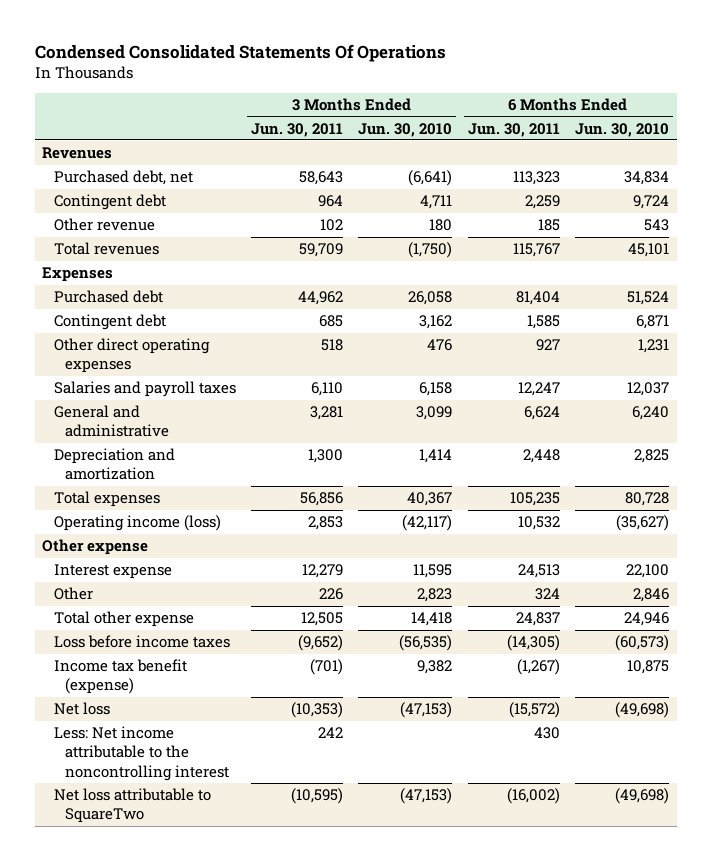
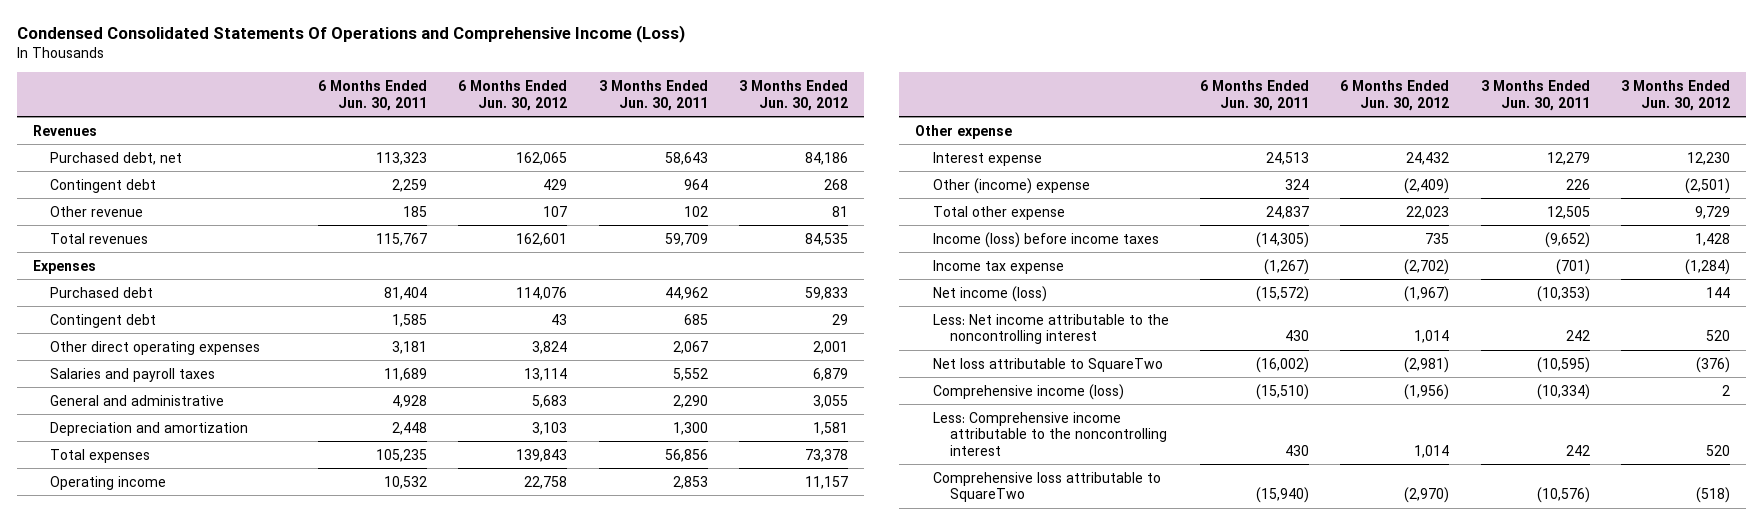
[34,43,446,62] Condensed Consolidated Statements Of Operations -> [17,25,686,44] Condensed Consolidated Statements Of Operations and Comprehensive Income (Loss)
[358,122,453,137] Jun. 30, 2010 -> none
[575,122,670,137] Jun. 30, 2010 -> none
none -> [458,80,568,111] 6 Months Ended Jun. 30, 2012
none -> [738,80,848,111] 3 Months Ended Jun. 30, 2012
[321,339,344,352] 518 -> [672,340,708,354] 2,067
[535,339,560,352] 927 -> [391,340,427,354] 3,181
[311,382,344,397] 6,110 -> [672,367,708,381] 5,552
[517,382,560,397] 12,247 -> [383,367,427,381] 11,689
[310,406,344,421] 3,281 -> [672,394,708,408] 2,290
[523,406,560,421] 6,624 -> [391,394,427,408] 4,928
[53,515,221,532] Operating income (loss) -> [50,475,167,490] Operating income
[53,587,93,601] Other -> [932,177,1090,194] Other (income) expense
[53,635,230,649] Loss before income taxes -> [932,231,1159,248] Income (loss) before income taxes
[53,659,187,695] Income tax benefit (expense) -> [932,259,1064,274] Income tax expense
[53,702,110,716] Net loss -> [932,285,1047,302] Net income (loss)
none -> [932,383,1124,400] Comprehensive income (loss)
none -> [932,411,1168,456] Less: Comprehensive income attributable to the noncontrolling interest
none -> [932,471,1161,503] Comprehensive loss attributable to SquareTwo

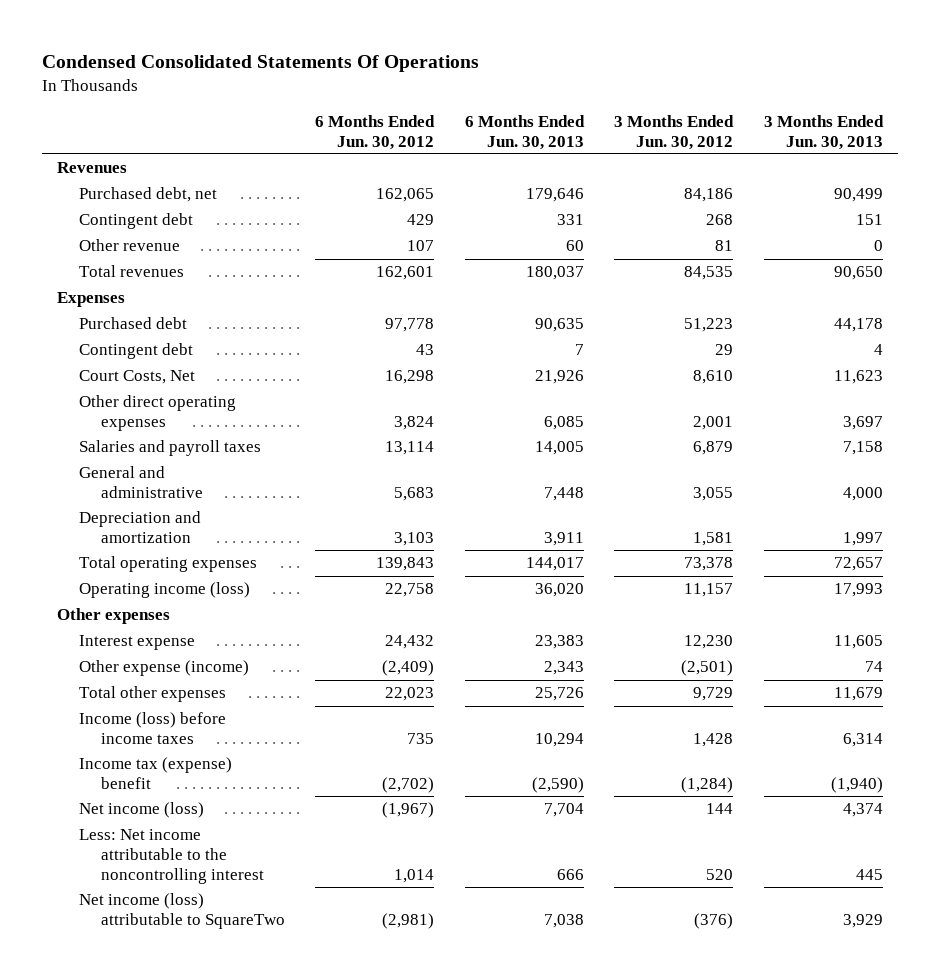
[17,25,686,44] Condensed Consolidated Statements Of Operations and Comprehensive Income (Loss) -> [41,55,479,73] Condensed Consolidated Statements Of Operations
[317,80,427,111] 6 Months Ended Jun. 30, 2011 -> none
[598,80,708,111] 3 Months Ended Jun. 30, 2011 -> none
none -> [464,114,585,150] 6 Months Ended Jun. 30, 2013
none -> [763,114,884,150] 3 Months Ended Jun. 30, 2013
[516,286,568,300] 114,076 -> [385,318,435,333] 97,778
[804,286,848,300] 59,833 -> [684,318,734,333] 51,223
none -> [78,370,195,385] Court Costs, Net
[50,448,151,463] Total expenses -> [78,556,257,573] Total operating expenses
[50,475,167,490] Operating income -> [78,582,250,599] Operating income (loss)
[914,124,1012,139] Other expense -> [57,608,171,625] Other expenses
[932,177,1090,194] Other (income) expense -> [78,660,249,677] Other expense (income)
[932,205,1065,220] Total other expense -> [78,686,226,703] Total other expenses
[932,259,1064,274] Income tax expense -> [78,757,232,790] Income tax (expense) benefit
[932,383,1124,400] Comprehensive income (loss) -> none
[932,411,1168,456] Less: Comprehensive income attributable to the noncontrolling interest -> none
[932,471,1161,503] Comprehensive loss attributable to SquareTwo -> none
[932,357,1163,372] Net loss attributable to SquareTwo -> [78,893,285,930] Net income (loss) attributable to SquareTwo

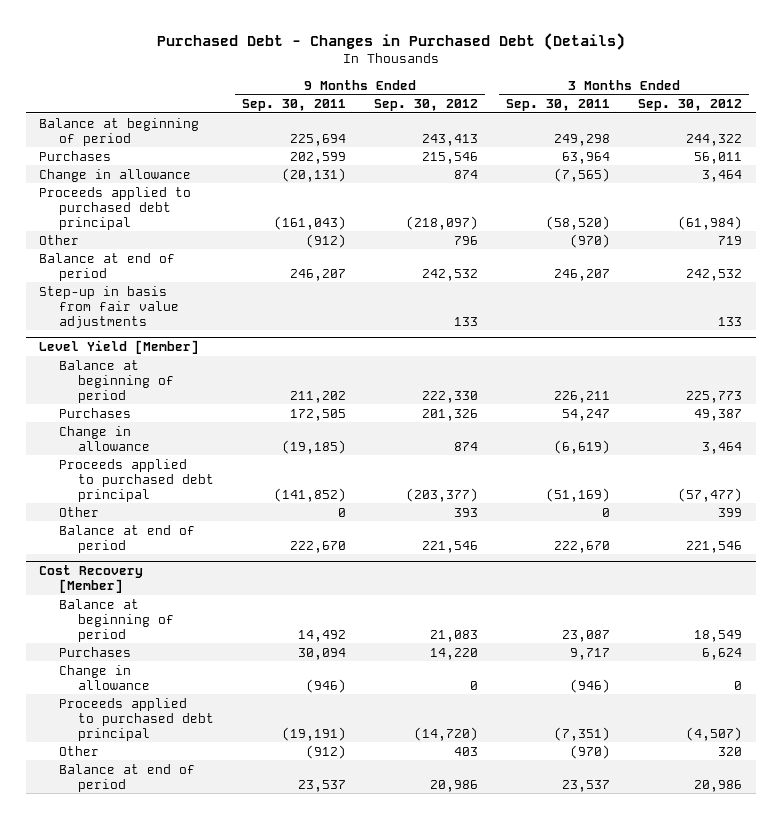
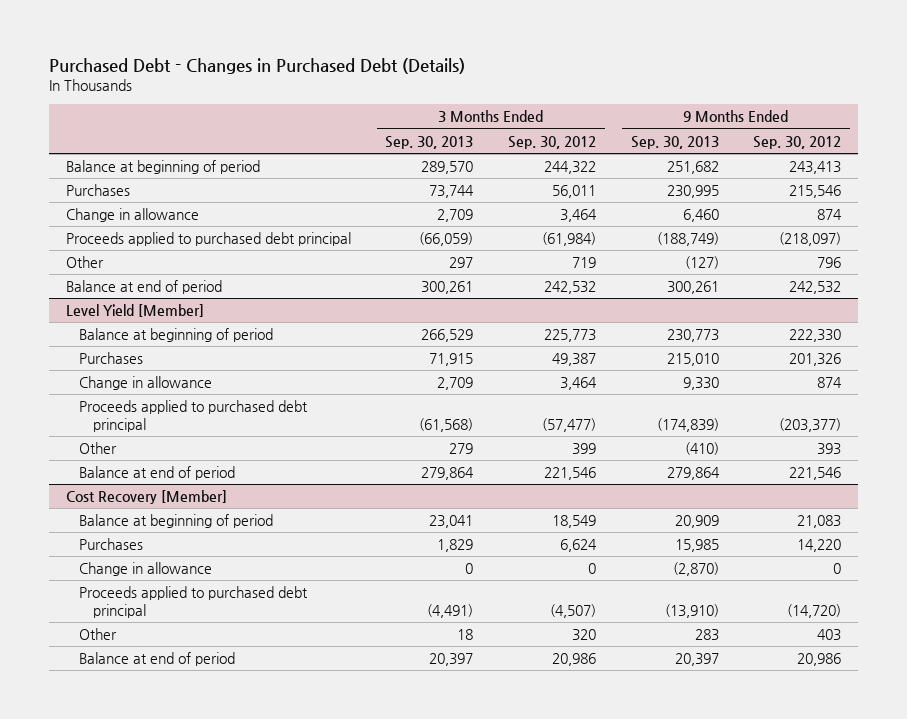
[241,99,346,112] Sep. 30, 2011 -> none
[505,99,610,112] Sep. 30, 2011 -> none
none -> [385,135,474,149] Sep. 30, 2013
none -> [630,135,719,149] Sep. 30, 2013
[39,285,179,328] Step-up in basis from fair value adjustments -> none

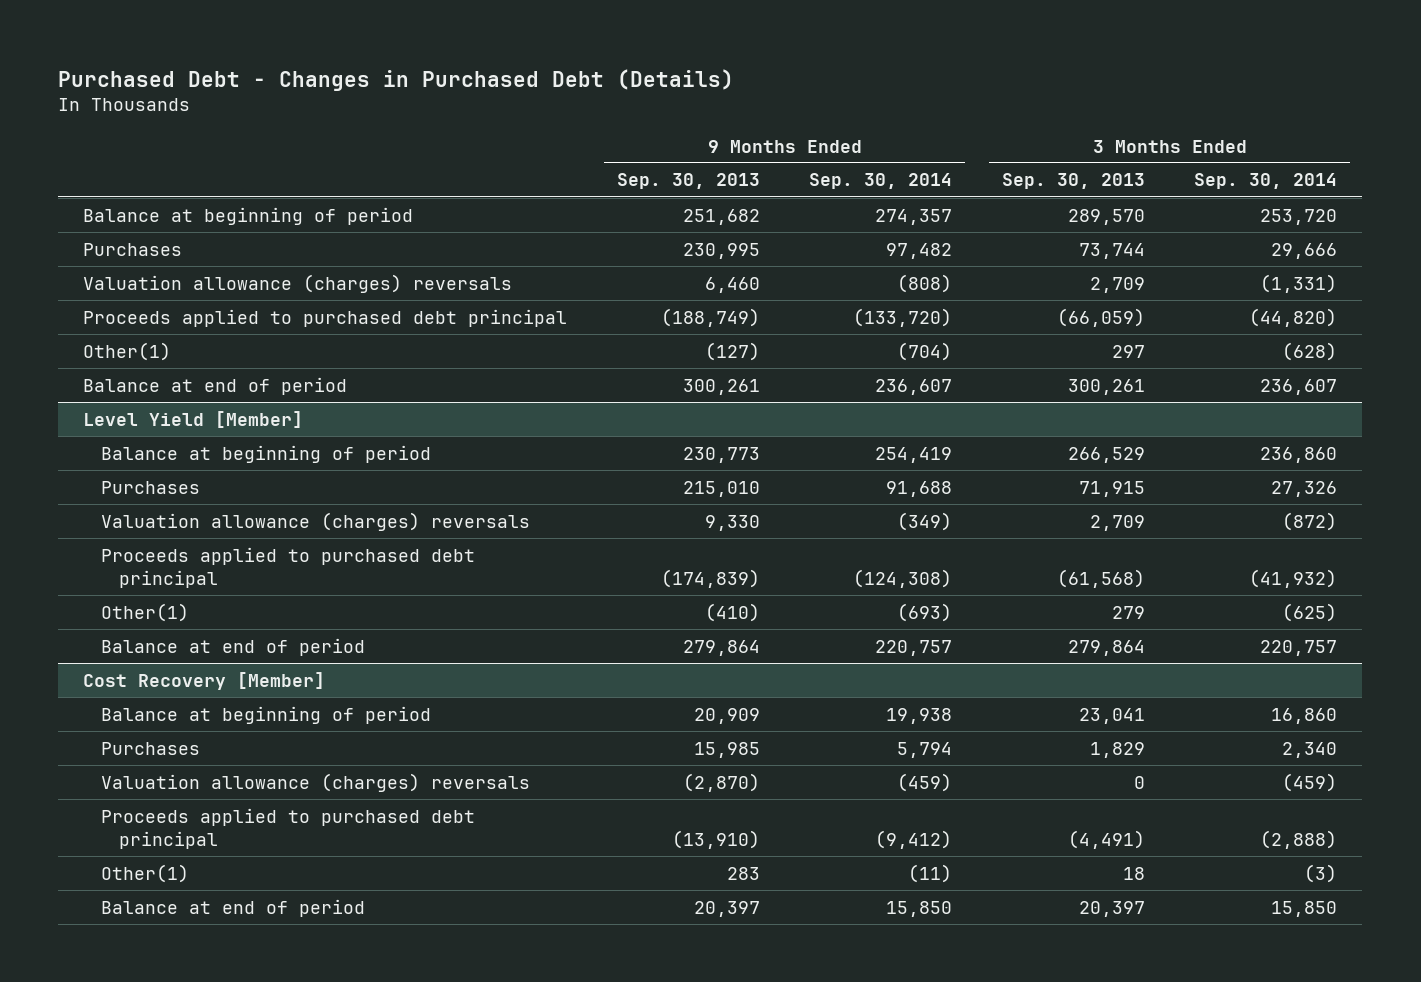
[507,135,596,149] Sep. 30, 2012 -> none
[753,135,842,149] Sep. 30, 2012 -> none
none -> [809,173,953,190] Sep. 30, 2014
none -> [1194,173,1338,190] Sep. 30, 2014
[65,208,199,223] Change in allowance -> [83,273,513,293] Valuation allowance (charges) reversals
[65,256,104,269] Other -> [83,341,172,361] Other(1)
[79,376,213,391] Change in allowance -> [101,511,531,531] Valuation allowance (charges) reversals
[79,442,118,455] Other -> [101,602,190,622] Other(1)
[79,562,213,577] Change in allowance -> [101,772,531,792] Valuation allowance (charges) reversals
[79,628,118,641] Other -> [101,863,190,883] Other(1)

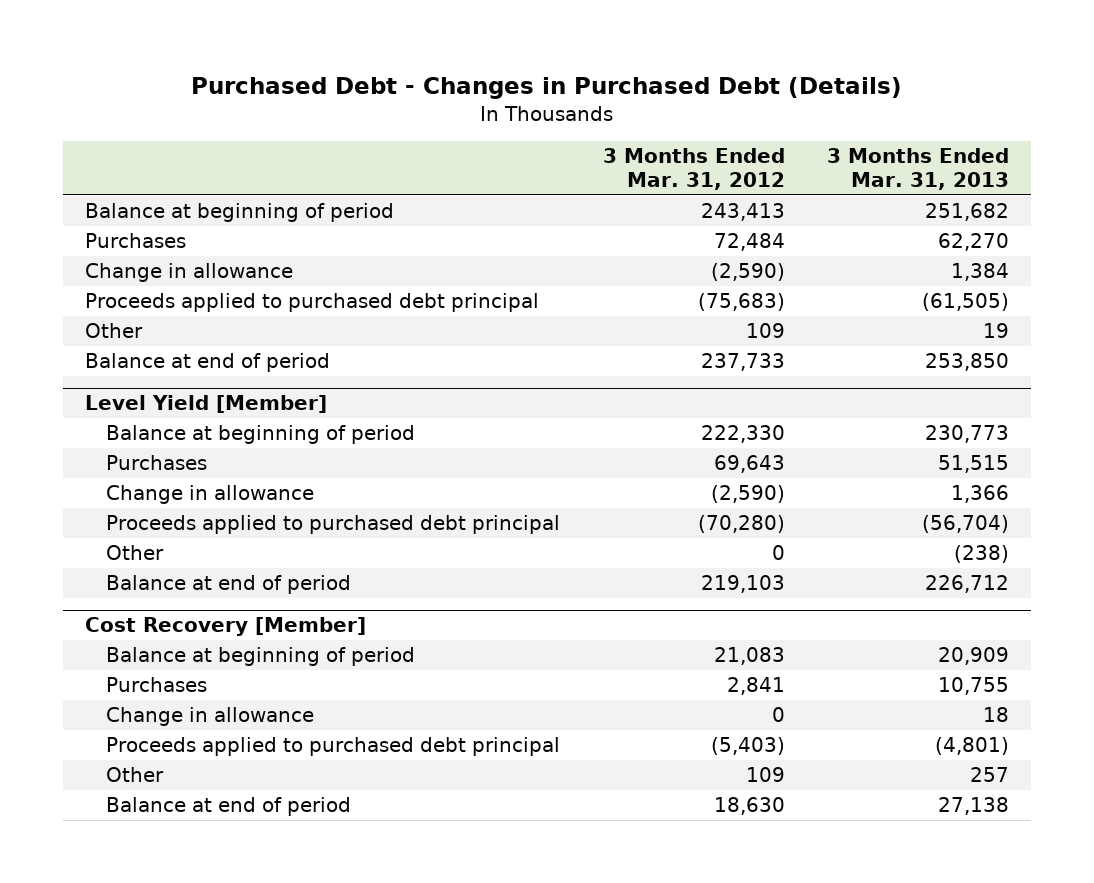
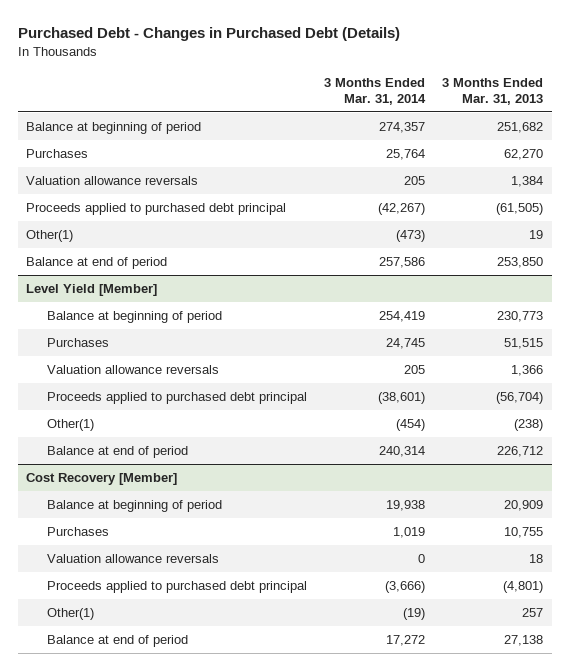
[602,148,785,191] 3 Months Ended Mar. 31, 2012 -> none
none -> [323,77,426,106] 3 Months Ended Mar. 31, 2014
[84,263,293,283] Change in allowance -> [26,175,199,185] Valuation allowance reversals
[84,323,143,339] Other -> [26,229,74,242] Other(1)
[106,485,315,505] Change in allowance -> [46,364,219,374] Valuation allowance reversals
[106,545,165,561] Other -> [46,418,94,431] Other(1)
[106,707,315,727] Change in allowance -> [46,553,219,563] Valuation allowance reversals
[106,767,165,783] Other -> [46,607,94,620] Other(1)

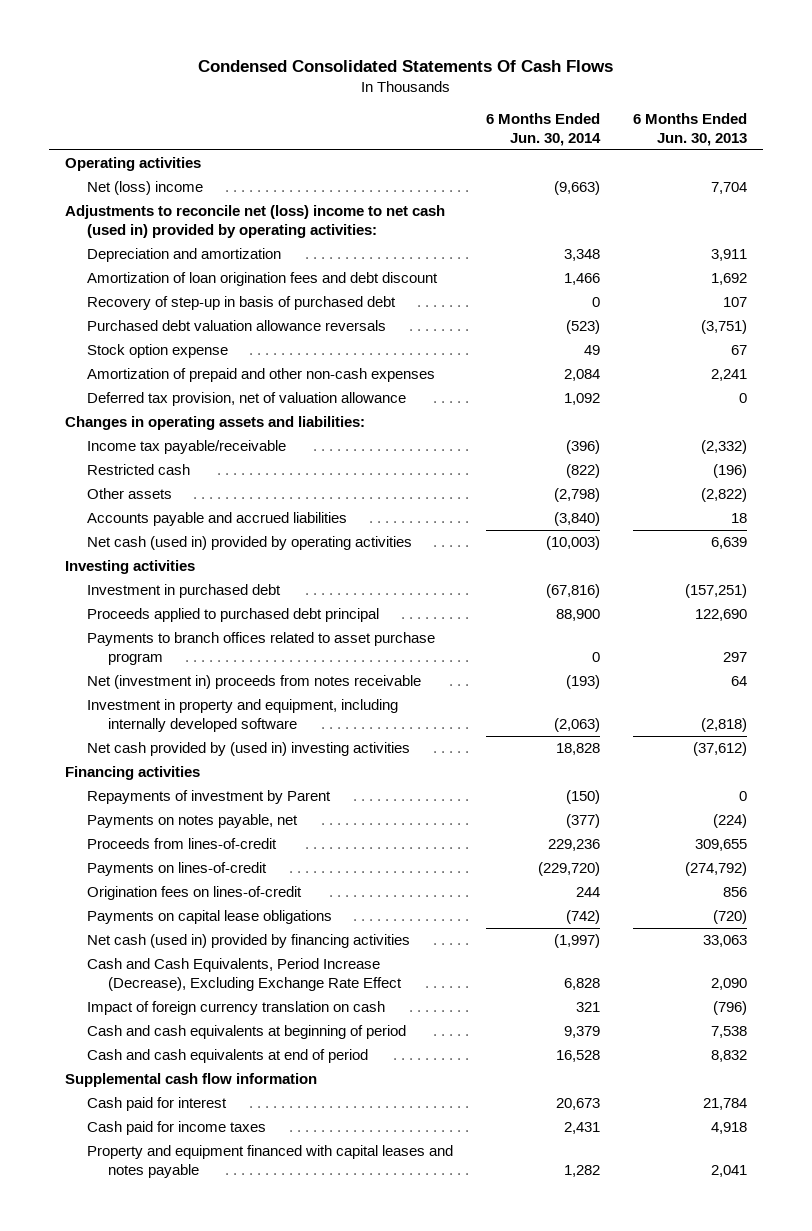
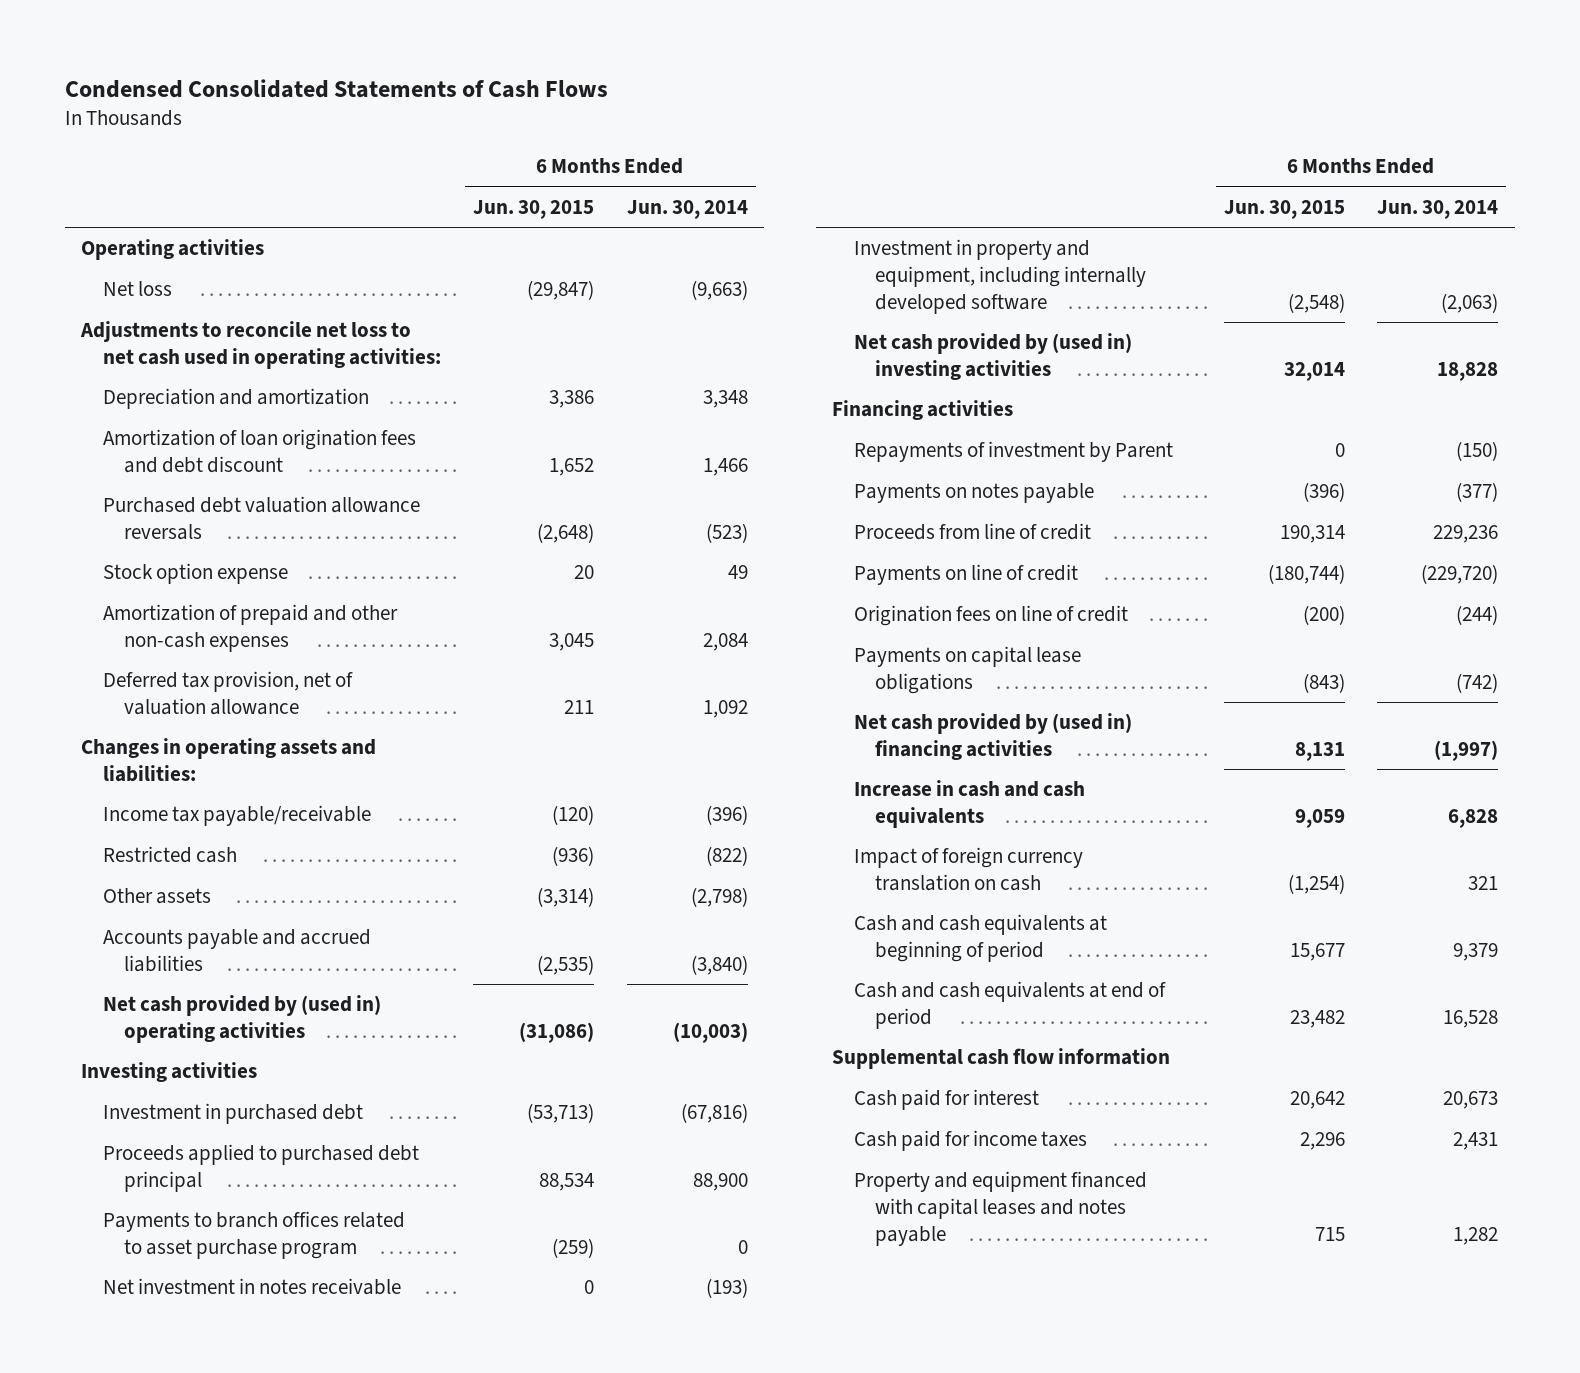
[198,60,614,73] Condensed Consolidated Statements Of Cash Flows -> [64,79,608,99] Condensed Consolidated Statements of Cash Flows
[632,112,747,147] 6 Months Ended Jun. 30, 2013 -> none
none -> [473,199,595,219] Jun. 30, 2015
[86,180,203,195] Net (loss) income -> [102,281,172,297] Net loss
[65,204,446,239] Adjustments to reconcile net (loss) income to net cash (used in) provided by operating activities: -> [80,321,441,370] Adjustments to reconcile net loss to net cash used in operating activities:
[86,295,396,310] Recovery of step-up in basis of purchased debt -> none
[86,535,412,550] Net cash (used in) provided by operating activities -> [102,995,381,1044] Net cash provided by (used in) operating activities
[86,674,421,689] Net (investment in) proceeds from notes receivable -> [102,1278,401,1296] Net investment in notes receivable
[86,813,298,828] Payments on notes payable, net -> [853,483,1094,504] Payments on notes payable
[86,837,277,849] Proceeds from lines-of-credit -> [853,523,1091,541] Proceeds from line of credit
[86,861,267,876] Payments on lines-of-credit -> [853,564,1078,586] Payments on line of credit
[86,885,302,900] Origination fees on lines-of-credit -> [853,605,1128,627] Origination fees on line of credit
[575,886,600,897] 244 -> [1456,605,1499,626] (244)
[86,933,410,948] Net cash (used in) provided by financing activities -> [853,713,1132,761] Net cash provided by (used in) financing activities
[86,957,402,992] Cash and Cash Equivalents, Period Increase (Decrease), Excluding Exchange Rate Effect -> [853,780,1085,829] Increase in cash and cash equivalents

